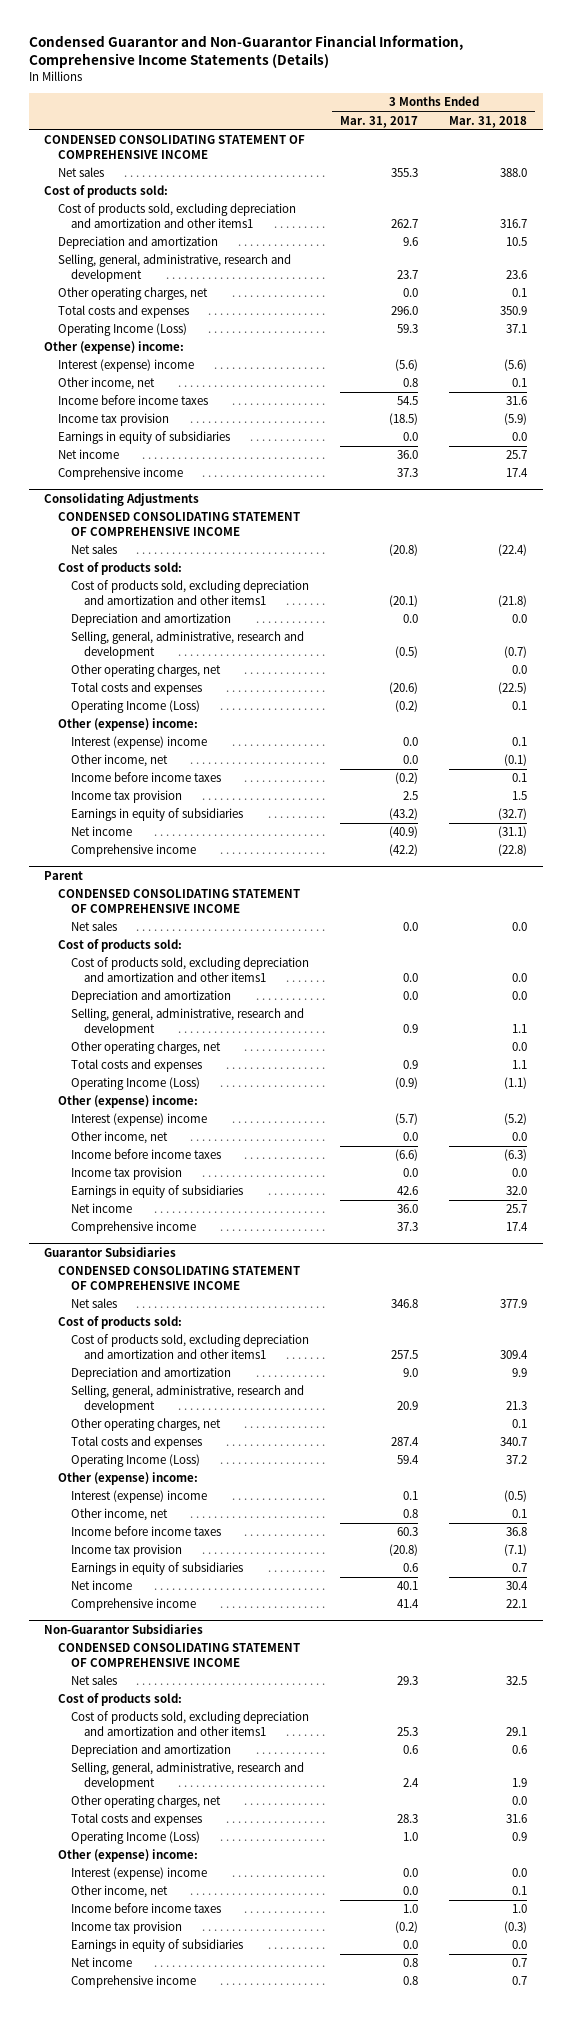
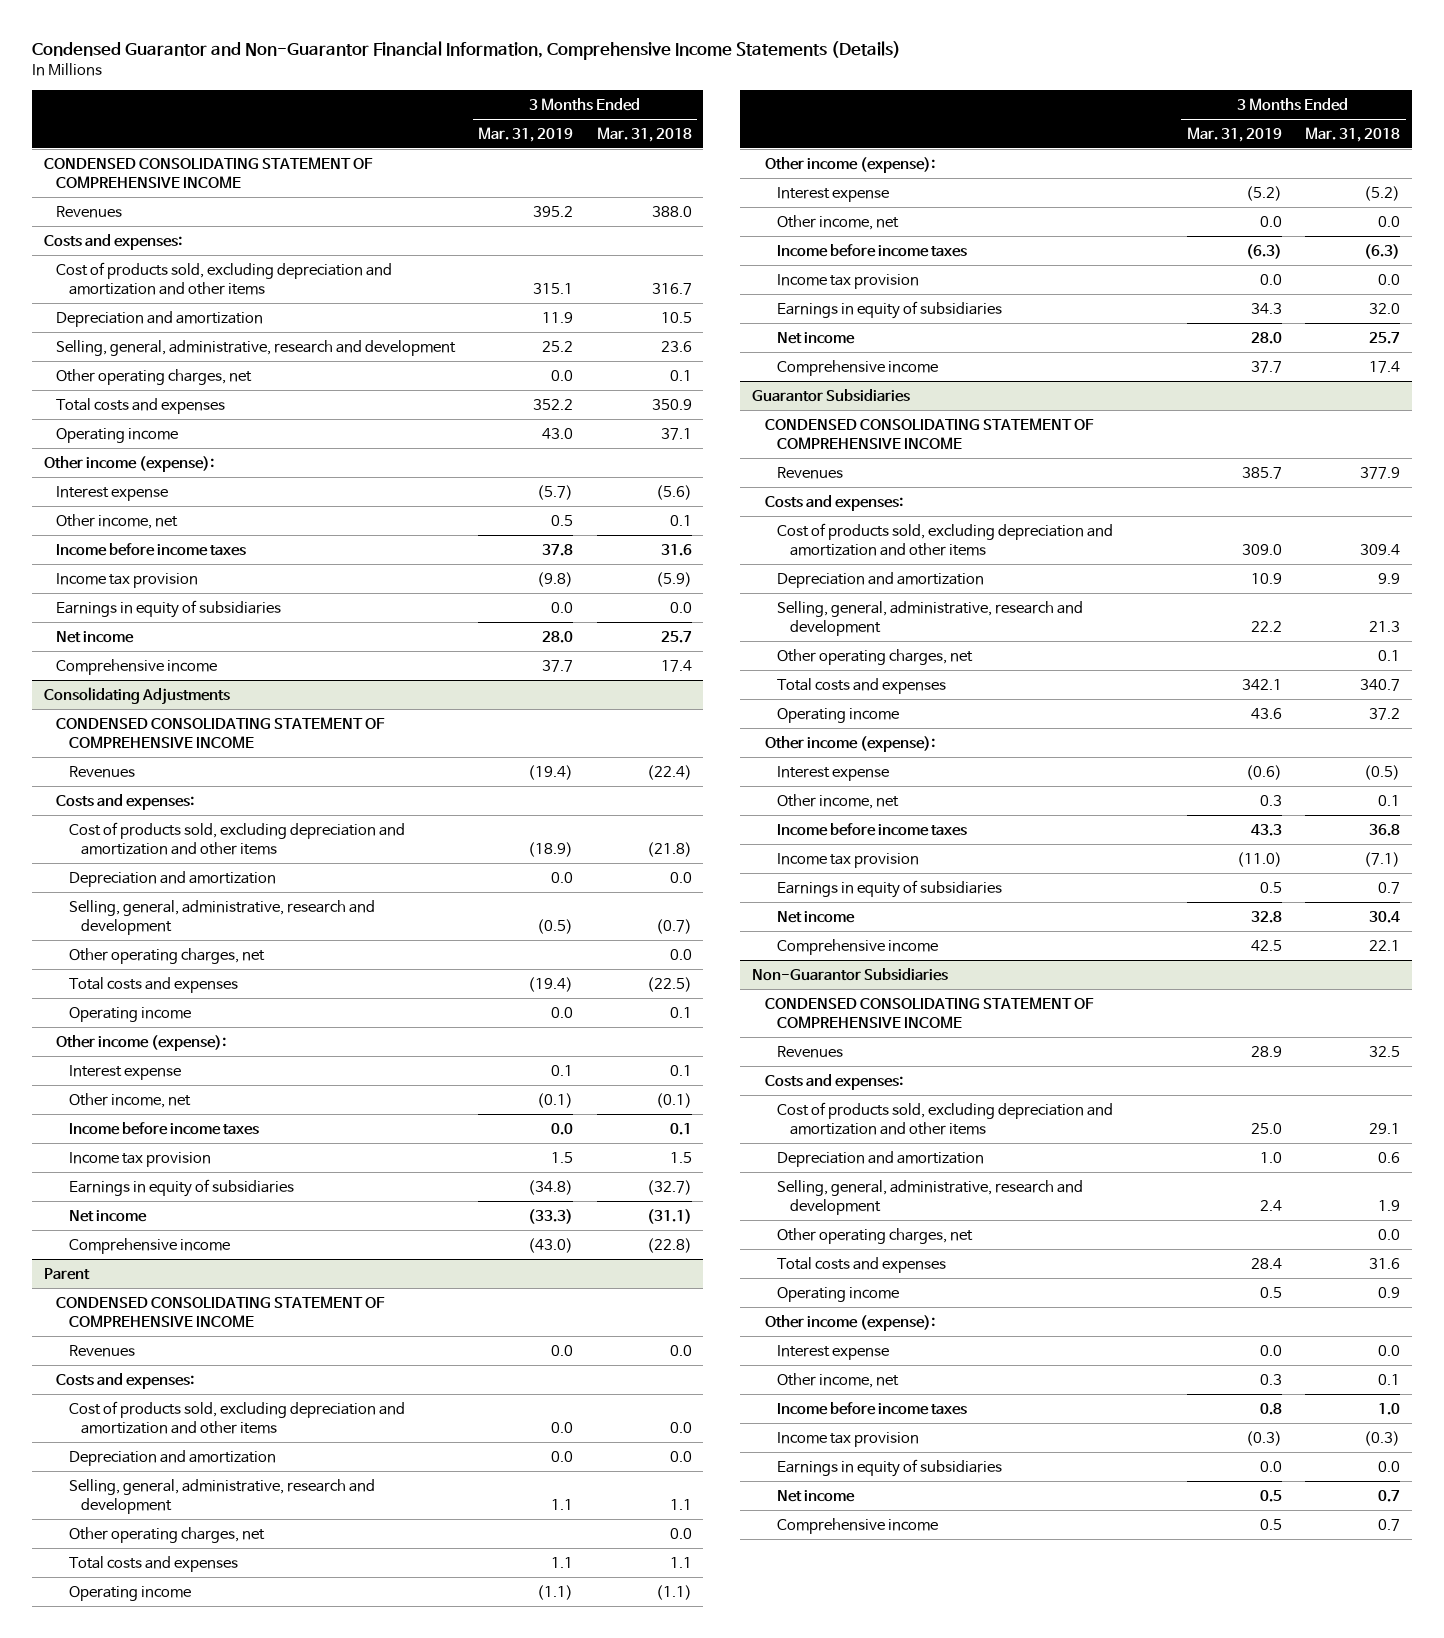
[340,115,419,128] Mar. 31, 2017 -> none
none -> [478,126,574,142] Mar. 31, 2019
[44,185,169,199] Cost of products sold: -> none
[57,167,104,178] Net sales -> [56,205,123,218] Revenues
none -> [43,233,182,250] Costs and expenses:
[57,203,296,229] Cost of products sold, excluding depreciation and amortization and other items1 -> [56,261,393,296] Cost of products sold, excluding depreciation and amortization and other items
[57,323,187,337] Operating Income (Loss) -> [56,427,179,443] Operating income
[44,341,185,355] Other (expense) income: -> [43,455,214,472] Other income (expense):
[57,359,194,373] Interest (expense) income -> [56,485,169,501] Interest expense
[57,562,182,576] Cost of products sold: -> none
[70,544,117,555] Net sales -> [68,765,135,778] Revenues
none -> [56,793,195,810] Costs and expenses:
[70,580,309,606] Cost of products sold, excluding depreciation and amortization and other items1 -> [68,821,405,856] Cost of products sold, excluding depreciation and amortization and other items
[70,700,200,714] Operating Income (Loss) -> [68,1006,191,1022] Operating income
[57,718,198,732] Other (expense) income: -> [56,1034,227,1051] Other income (expense):
[70,736,207,750] Interest (expense) income -> [68,1064,181,1080] Interest expense
[70,921,117,932] Net sales -> none
[57,939,182,953] Cost of products sold: -> none
none -> [68,1344,135,1357] Revenues
none -> [56,1372,195,1389] Costs and expenses:
[70,957,309,983] Cost of products sold, excluding depreciation and amortization and other items1 -> [68,1400,405,1435] Cost of products sold, excluding depreciation and amortization and other items
[70,1077,200,1091] Operating Income (Loss) -> [68,1585,191,1601] Operating income
[57,1095,198,1109] Other (expense) income: -> [764,156,935,173] Other income (expense):
[70,1113,207,1127] Interest (expense) income -> [777,186,890,202] Interest expense
[57,1316,182,1330] Cost of products sold: -> none
[70,1298,117,1309] Net sales -> [777,466,844,479] Revenues
none -> [764,494,903,511] Costs and expenses:
[70,1334,309,1360] Cost of products sold, excluding depreciation and amortization and other items1 -> [777,522,1114,557] Cost of products sold, excluding depreciation and amortization and other items
[70,1454,200,1468] Operating Income (Loss) -> [777,707,900,723] Operating income
[57,1472,198,1486] Other (expense) income: -> [764,735,935,752] Other income (expense):
[70,1490,207,1504] Interest (expense) income -> [777,765,890,781] Interest expense
[57,1693,182,1707] Cost of products sold: -> none
[70,1675,117,1686] Net sales -> [777,1045,844,1058] Revenues
none -> [764,1073,903,1090] Costs and expenses:
[70,1711,309,1737] Cost of products sold, excluding depreciation and amortization and other items1 -> [777,1101,1114,1136] Cost of products sold, excluding depreciation and amortization and other items
[70,1831,200,1845] Operating Income (Loss) -> [777,1286,900,1302] Operating income
[57,1849,198,1863] Other (expense) income: -> [764,1314,935,1331] Other income (expense):
[70,1867,207,1881] Interest (expense) income -> [777,1344,890,1360] Interest expense

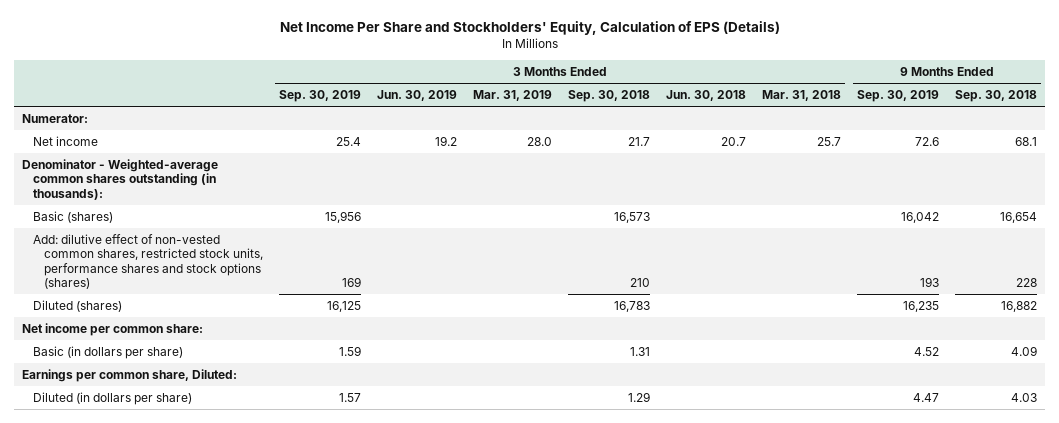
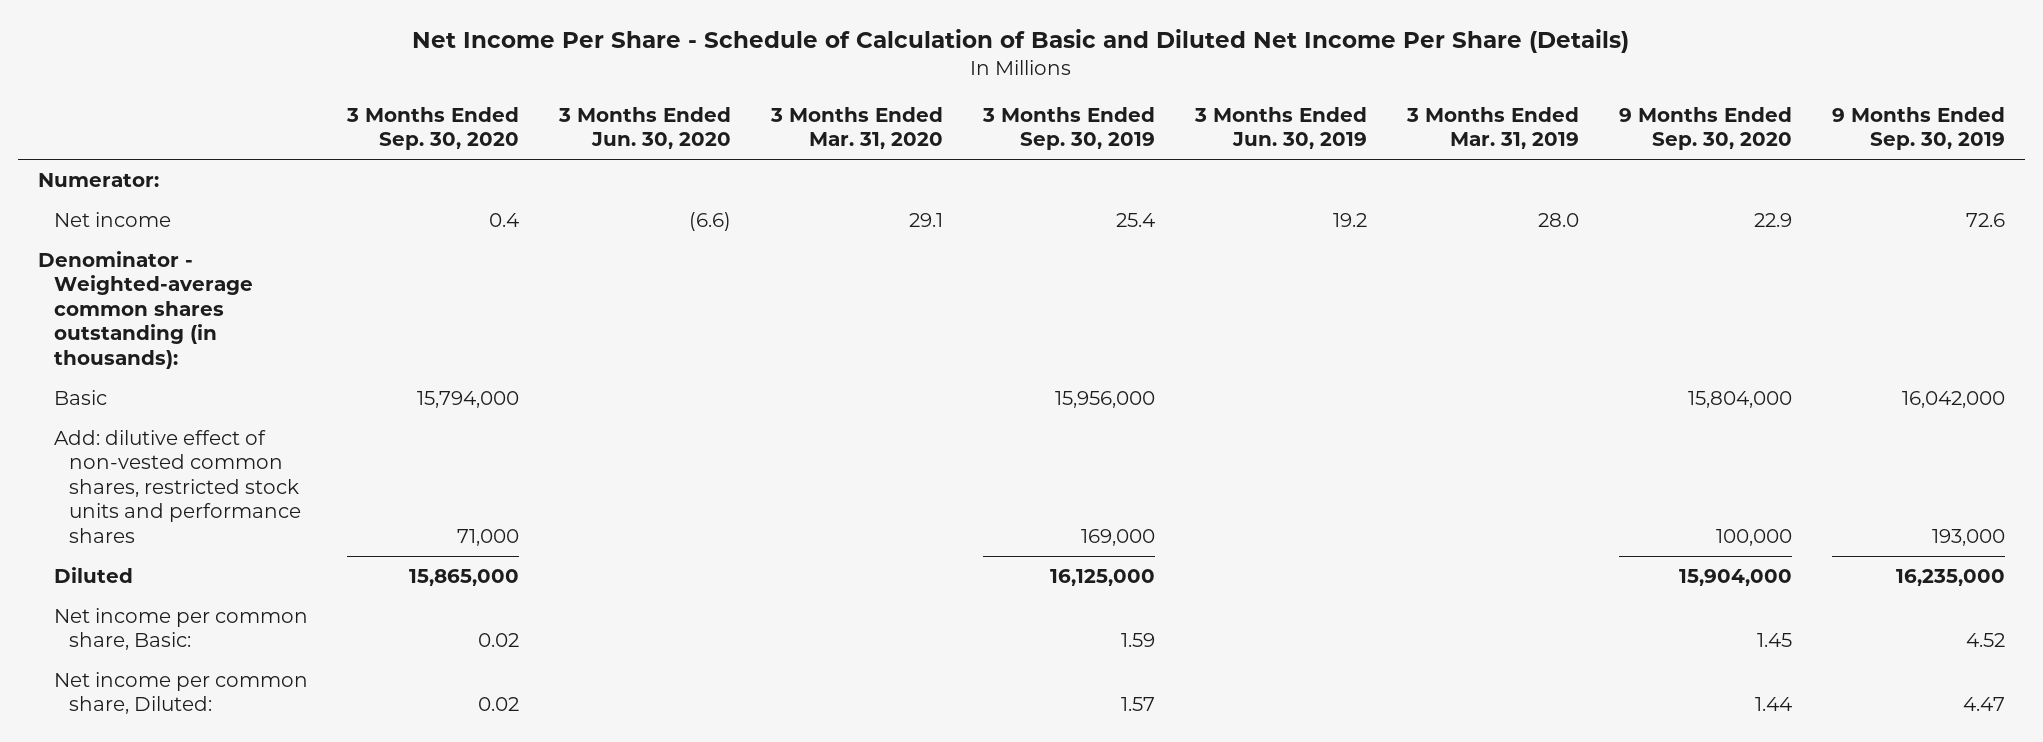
[279,21,780,36] Net Income Per Share and Stockholders' Equity, Calculation of EPS (Details) -> [412,29,1630,54] Net Income Per Share - Schedule of Calculation of Basic and Diluted Net Income Per Share (Details)
[568,89,651,102] Sep. 30, 2018 -> none
[666,89,747,101] Jun. 30, 2018 -> none
[762,89,842,101] Mar. 31, 2018 -> none
[954,89,1037,102] Sep. 30, 2018 -> none
none -> [346,106,520,151] 3 Months Ended Sep. 30, 2020
none -> [558,106,732,150] 3 Months Ended Jun. 30, 2020
none -> [770,106,944,150] 3 Months Ended Mar. 31, 2020
none -> [1619,106,1793,151] 9 Months Ended Sep. 30, 2020
[22,322,204,336] Net income per common share: -> none
[22,368,238,382] Earnings per common share, Diluted: -> none
[33,210,114,223] Basic (shares) -> [53,389,107,405] Basic
[325,210,362,223] 15,956 -> [1055,390,1156,408] 15,956,000
[901,211,940,223] 16,042 -> [1902,390,2006,408] 16,042,000
[33,233,264,290] Add: dilutive effect of non-vested common shares, restricted stock units, performance shares and stock options (shares) -> [53,429,302,543] Add: dilutive effect of non-vested common shares, restricted stock units and performance shares
[342,277,362,288] 169 -> [1081,528,1156,546] 169,000
[920,277,940,288] 193 -> [1932,528,2006,546] 193,000
[33,299,123,312] Diluted (shares) -> [53,566,133,583] Diluted
[327,300,362,312] 16,125 -> [1050,568,1156,586] 16,125,000
[903,300,940,312] 16,235 -> [1896,568,2006,586] 16,235,000
[33,345,184,359] Basic (in dollars per share) -> [53,607,308,651] Net income per common share, Basic:
[33,391,193,405] Diluted (in dollars per share) -> [53,671,308,715] Net income per common share, Diluted:

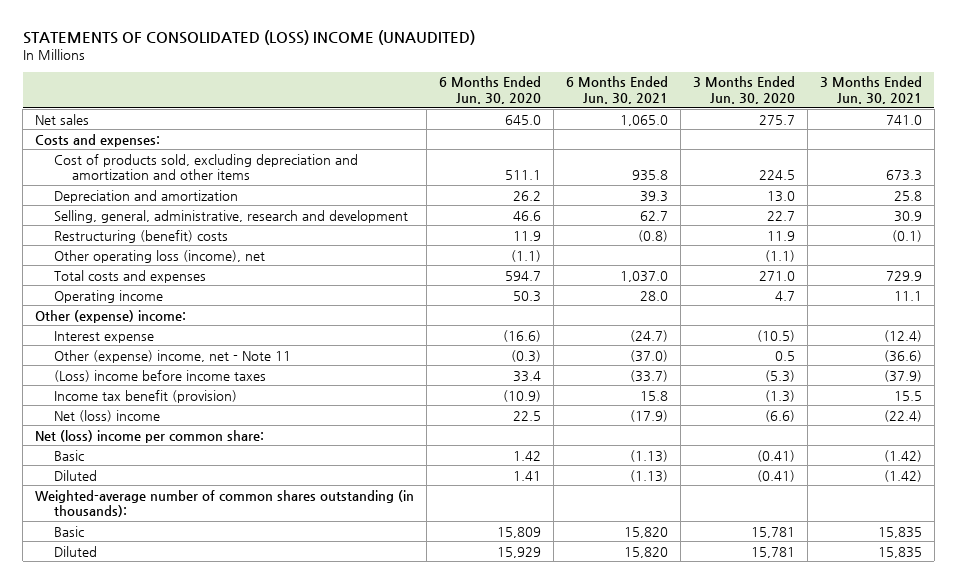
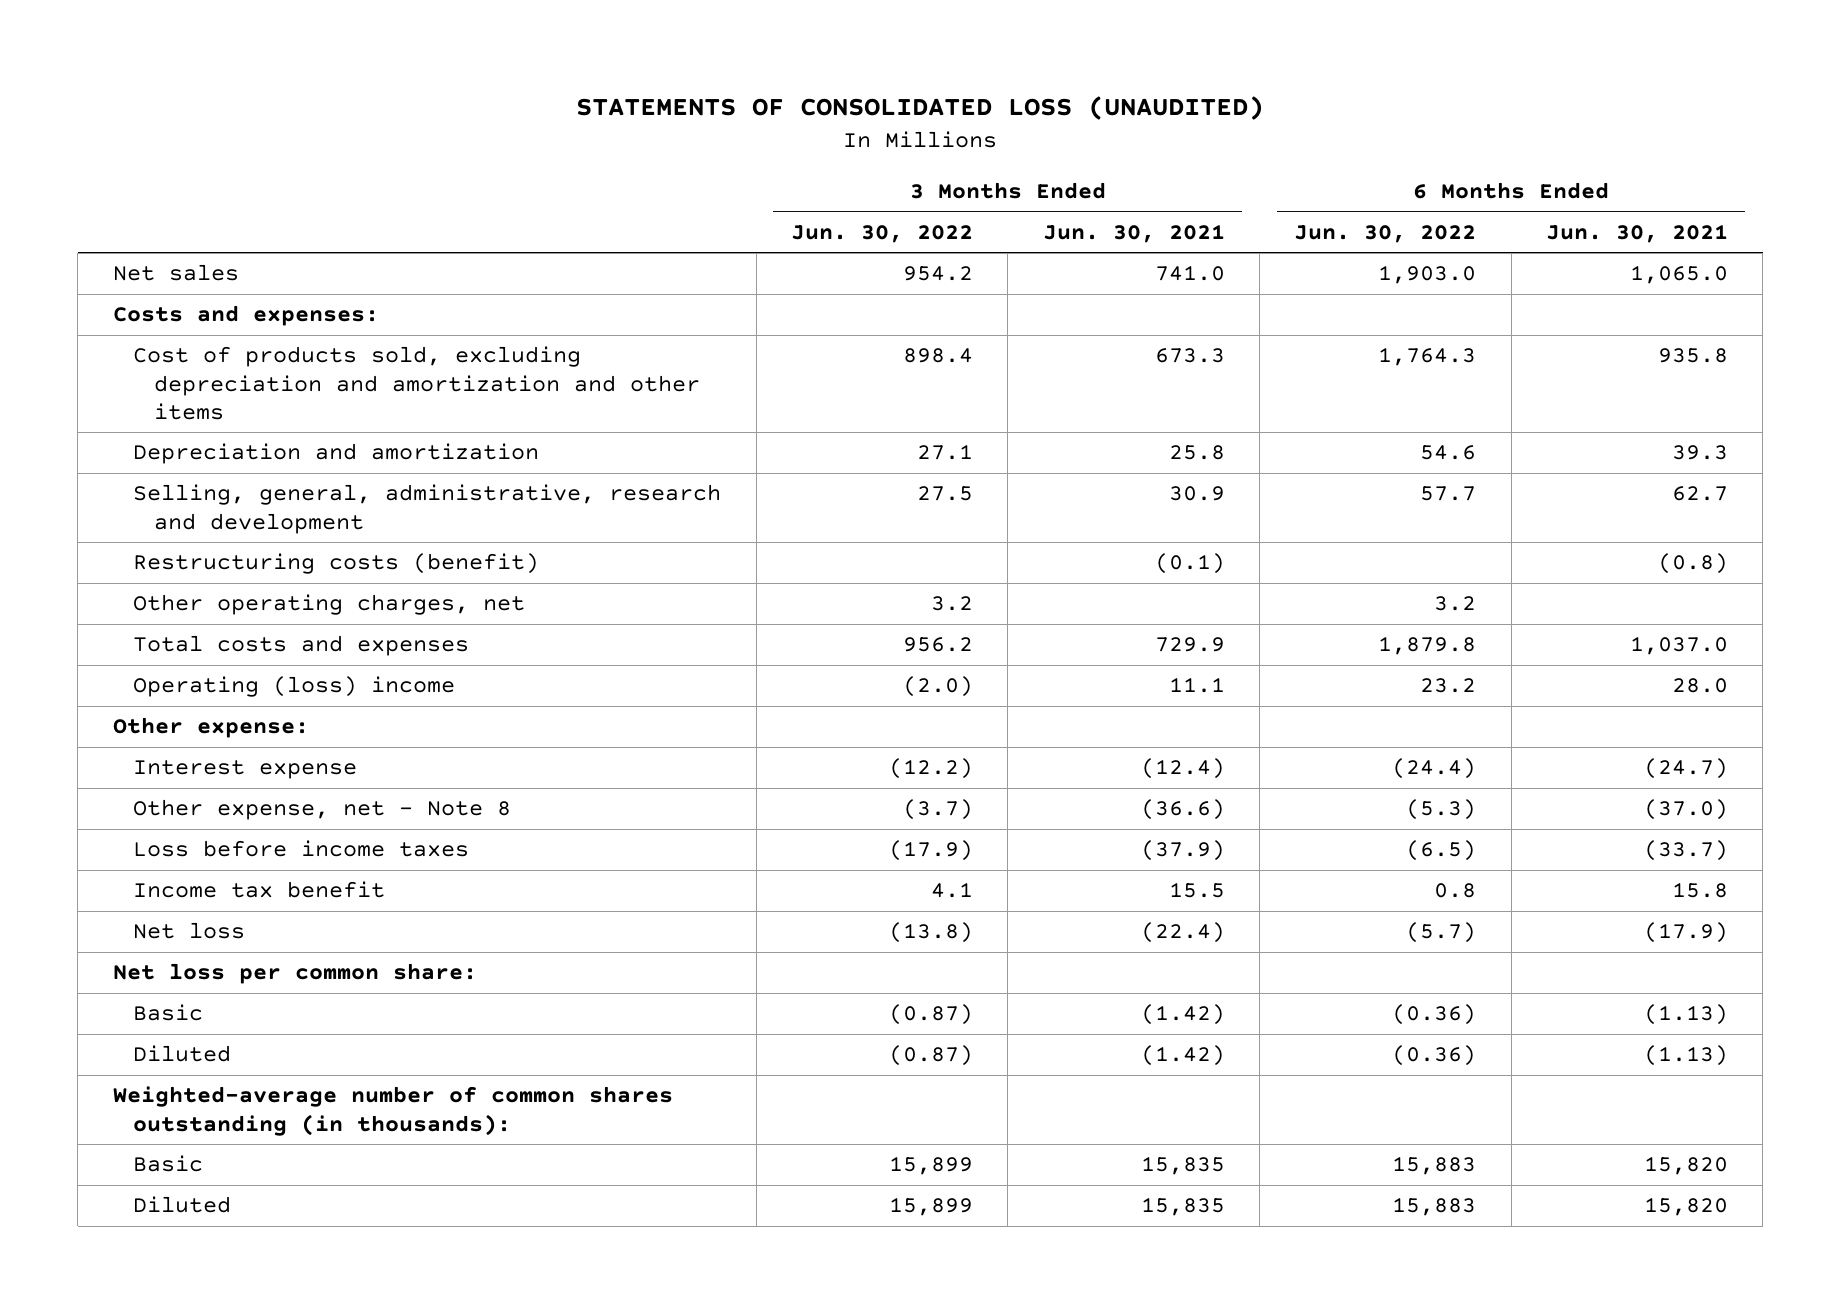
[22,30,475,46] STATEMENTS OF CONSOLIDATED (LOSS) INCOME (UNAUDITED) -> [576,95,1265,120] STATEMENTS OF CONSOLIDATED LOSS (UNAUDITED)
[439,76,542,105] 6 Months Ended Jun. 30, 2020 -> none
[692,76,795,105] 3 Months Ended Jun. 30, 2020 -> none
none -> [790,224,973,243] Jun. 30, 2022
none -> [1294,224,1477,243] Jun. 30, 2022
[53,229,228,243] Restructuring (benefit) costs -> [133,553,540,575] Restructuring costs (benefit)
[53,249,265,263] Other operating loss (income), net -> [133,594,526,616] Other operating charges, net
[53,289,163,303] Operating income -> [133,676,456,698] Operating (loss) income
[35,309,187,323] Other (expense) income: -> [112,717,309,739] Other expense:
[53,349,291,363] Other (expense) income, net - Note 11 -> [133,799,512,821] Other expense, net - Note 8
[53,369,266,382] (Loss) income before income taxes -> [133,840,470,858] Loss before income taxes
[53,389,237,403] Income tax benefit (provision) -> [133,881,386,899] Income tax benefit
[53,409,160,422] Net (loss) income -> [133,922,246,940] Net loss
[35,429,265,443] Net (loss) income per common share: -> [112,963,477,985] Net loss per common share:

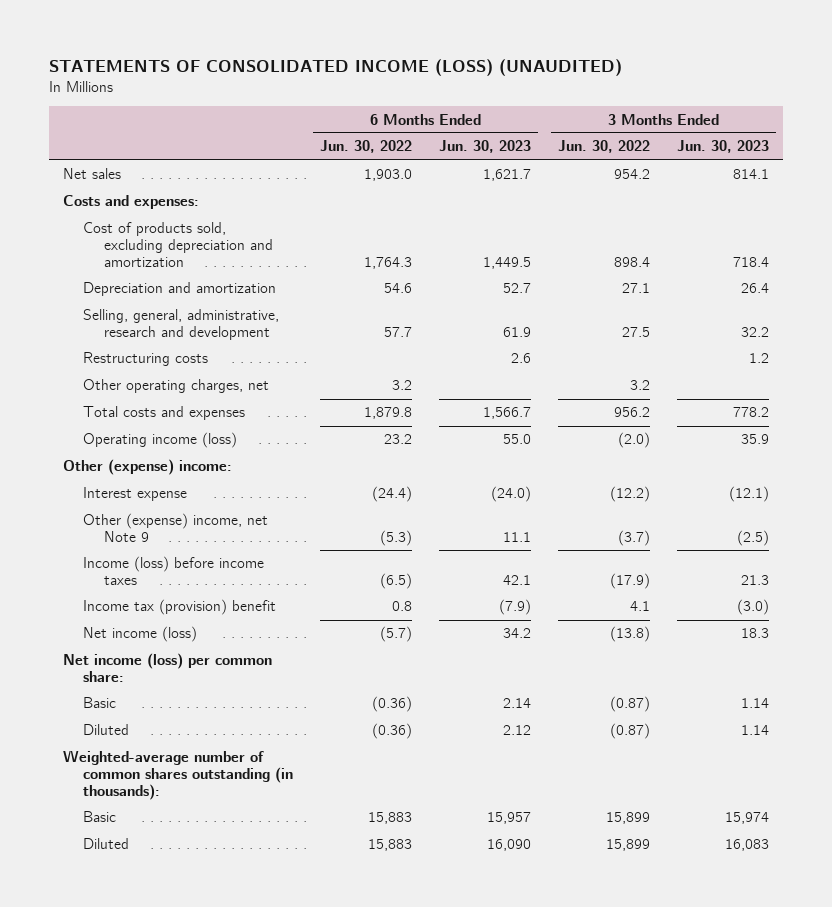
[576,95,1265,120] STATEMENTS OF CONSOLIDATED LOSS (UNAUDITED) -> [49,58,623,76] STATEMENTS OF CONSOLIDATED INCOME (LOSS) (UNAUDITED)
[1042,223,1225,243] Jun. 30, 2021 -> none
[1546,223,1729,243] Jun. 30, 2021 -> none
none -> [439,140,532,154] Jun. 30, 2023
none -> [677,140,770,154] Jun. 30, 2023
[133,346,700,420] Cost of products sold, excluding depreciation and amortization and other items -> [83,222,273,268] Cost of products sold, excluding depreciation and amortization
[133,553,540,575] Restructuring costs (benefit) -> [83,352,209,367] Restructuring costs
[133,676,456,698] Operating (loss) income -> [83,432,238,449] Operating income (loss)
[112,717,309,739] Other expense: -> [62,459,232,476] Other (expense) income:
[133,799,512,821] Other expense, net - Note 8 -> [83,513,269,543] Other (expense) income, net Note 9
[133,840,470,858] Loss before income taxes -> [83,556,265,586] Income (loss) before income taxes
[133,881,386,899] Income tax benefit -> [83,599,277,616] Income tax (provision) benefit
[133,922,246,940] Net loss -> [83,626,198,643] Net income (loss)
[112,963,477,985] Net loss per common share: -> [62,653,272,683] Net income (loss) per common share:

